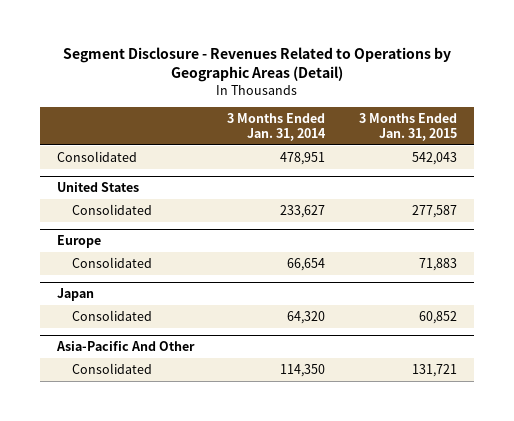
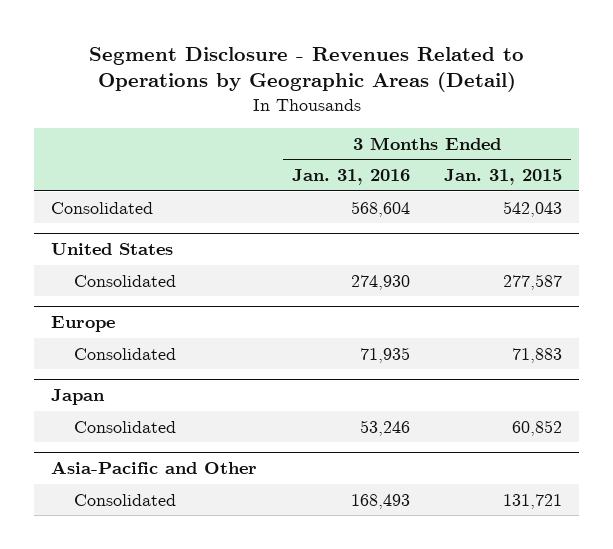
[227,113,327,141] 3 Months Ended Jan. 31, 2014 -> none
none -> [291,169,410,186] Jan. 31, 2016
[55,341,195,352] Asia-Pacific And Other -> [51,460,258,474] Asia-Pacific and Other

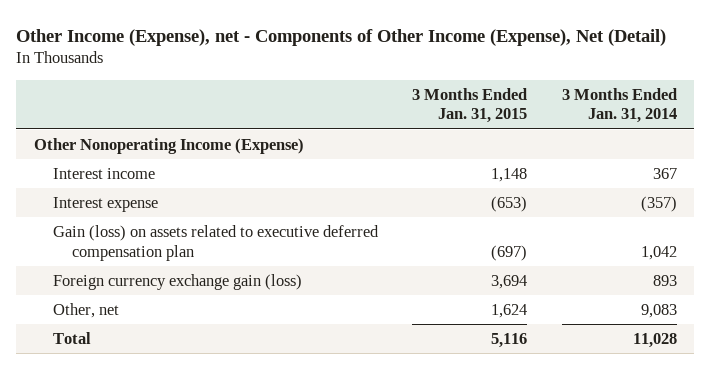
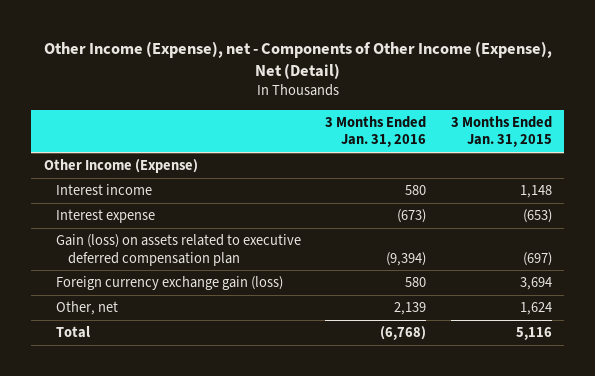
[562,87,678,124] 3 Months Ended Jan. 31, 2014 -> none
none -> [325,116,427,148] 3 Months Ended Jan. 31, 2016
[33,137,304,154] Other Nonoperating Income (Expense) -> [43,159,198,174] Other Income (Expense)

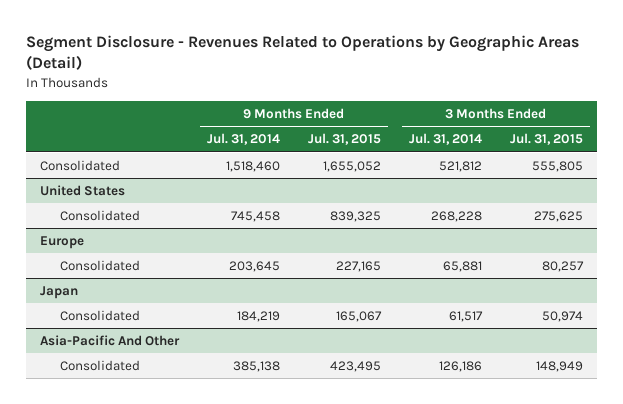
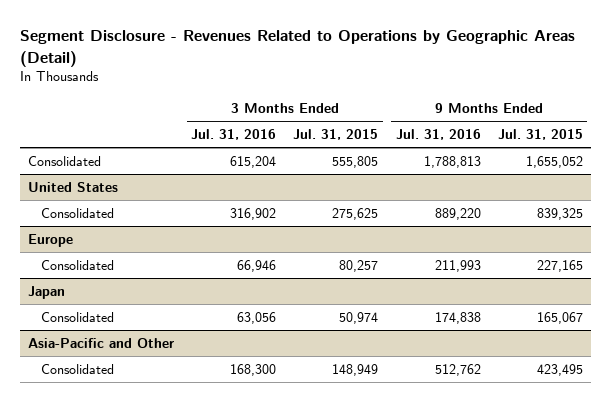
[206,133,280,146] Jul. 31, 2014 -> none
[409,133,483,146] Jul. 31, 2014 -> none
none -> [191,129,277,141] Jul. 31, 2016
none -> [395,129,481,141] Jul. 31, 2016
[39,335,180,347] Asia-Pacific And Other -> [28,337,175,348] Asia-Pacific and Other

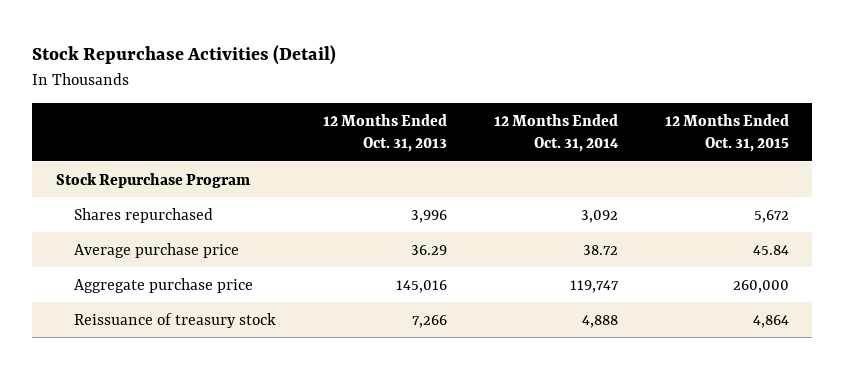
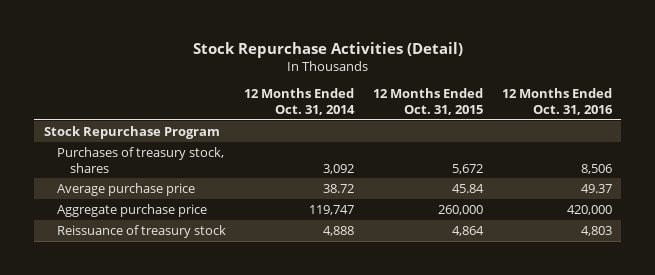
[322,113,447,153] 12 Months Ended Oct. 31, 2013 -> none
none -> [501,88,613,115] 12 Months Ended Oct. 31, 2016
[73,207,213,223] Shares repurchased -> [56,146,224,173] Purchases of treasury stock, shares

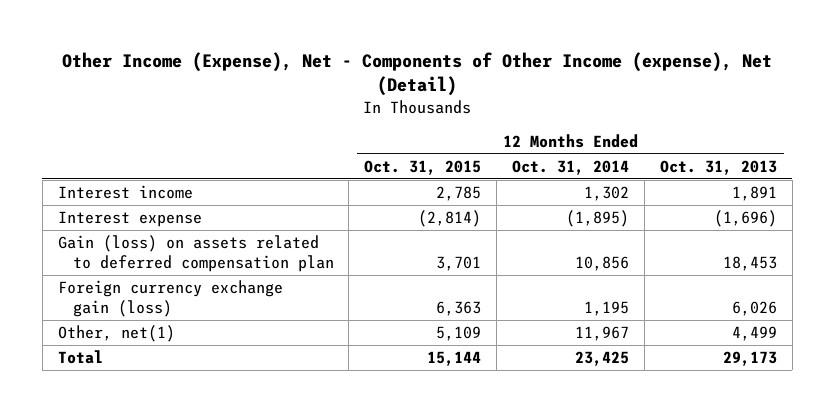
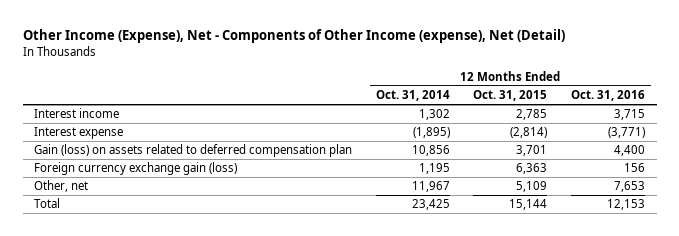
[659,159,777,175] Oct. 31, 2013 -> none
none -> [570,90,645,102] Oct. 31, 2016
[57,325,175,343] Other, net(1) -> [34,180,89,193] Other, net

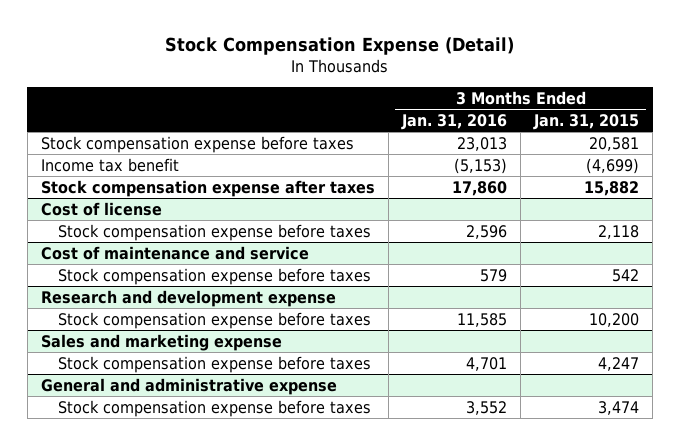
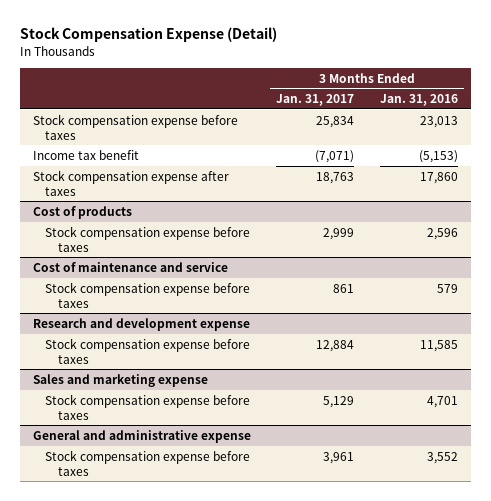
[533,113,640,130] Jan. 31, 2015 -> none
none -> [276,94,355,107] Jan. 31, 2017
[40,201,162,216] Cost of license -> [32,205,132,219] Cost of products

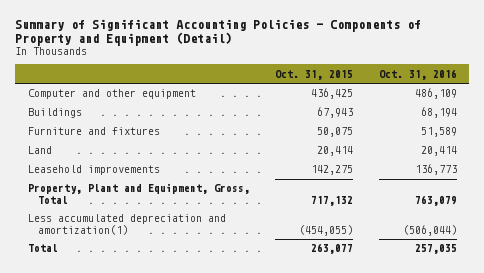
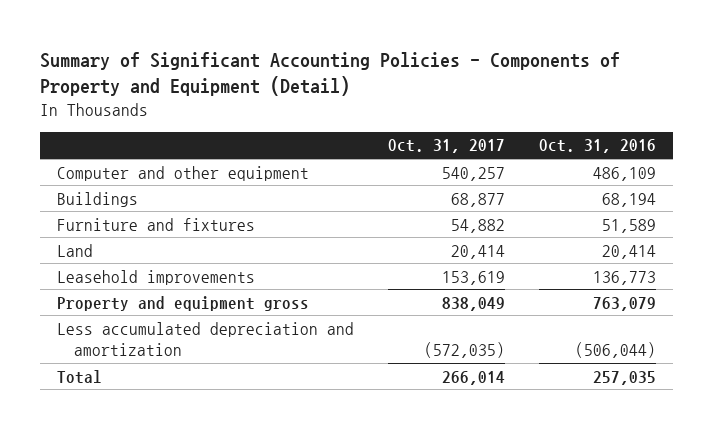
[275,69,354,80] Oct. 31, 2015 -> none
none -> [388,139,506,154] Oct. 31, 2017
[27,183,250,205] Property, Plant and Equipment, Gross, Total -> [57,295,310,311] Property and equipment gross
[27,214,226,236] Less accumulated depreciation and amortization(1) -> [57,321,355,356] Less accumulated depreciation and amortization

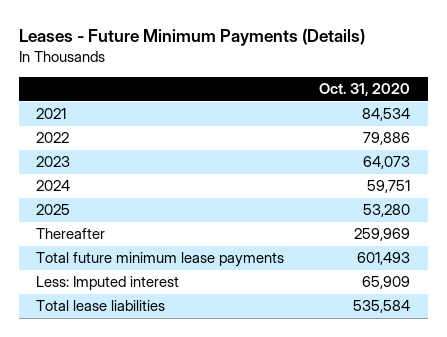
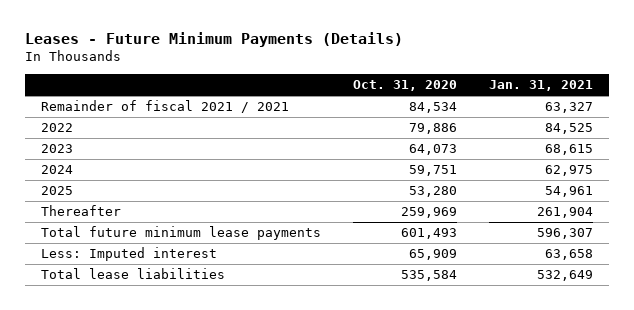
none -> [489,80,594,92] Jan. 31, 2021
[36,108,67,120] 2021 -> [40,100,289,114] Remainder of fiscal 2021 / 2021

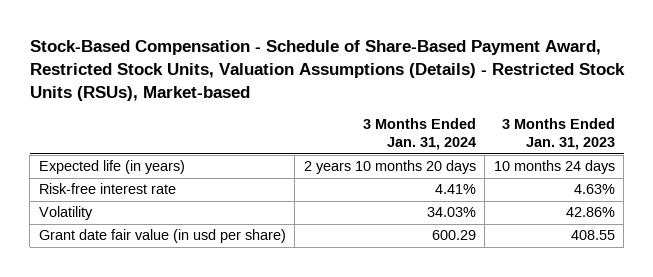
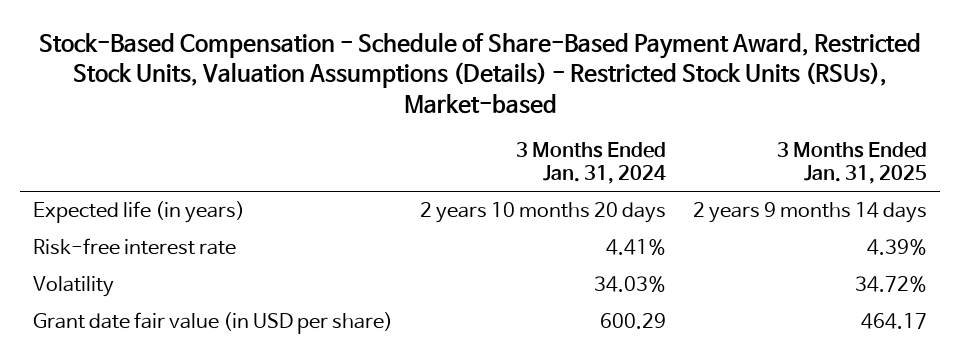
[501,118,615,151] 3 Months Ended Jan. 31, 2023 -> none
none -> [776,142,927,185] 3 Months Ended Jan. 31, 2025
[38,229,286,244] Grant date fair value (in usd per share) -> [33,312,394,335] Grant date fair value (in USD per share)

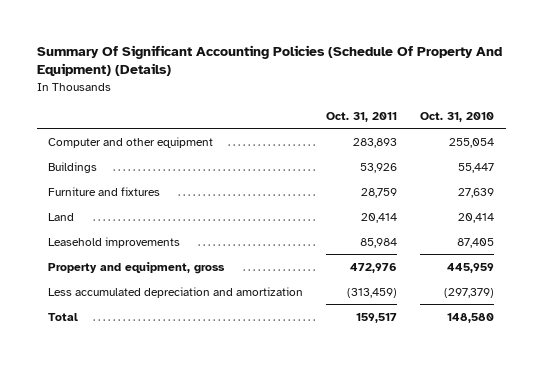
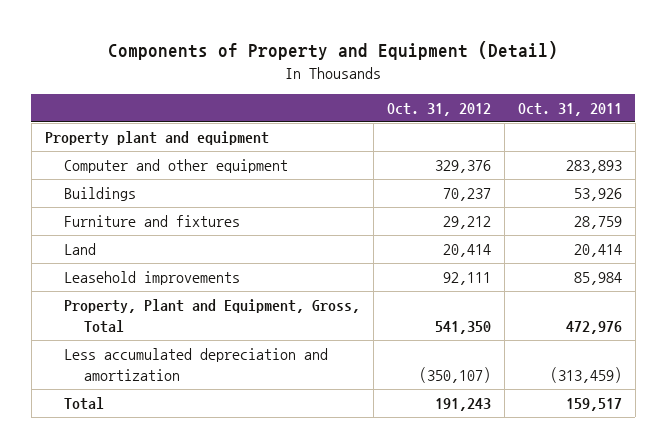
[36,44,502,77] Summary Of Significant Accounting Policies (Schedule Of Property And Equipment) (Details) -> [108,41,559,61] Components of Property and Equipment (Detail)
[420,111,495,122] Oct. 31, 2010 -> none
none -> [387,103,492,117] Oct. 31, 2012
none -> [44,131,269,146] Property plant and equipment
[48,261,226,274] Property and equipment, gross -> [64,299,361,333] Property, Plant and Equipment, Gross, Total

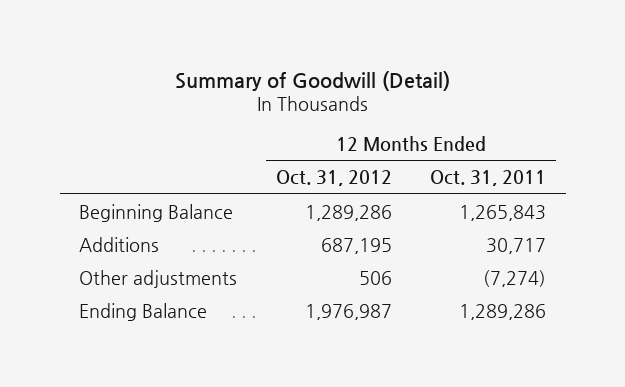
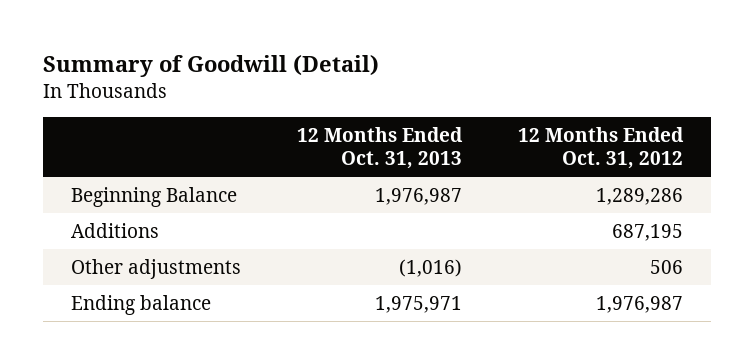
[430,170,547,187] Oct. 31, 2011 -> none
none -> [297,126,464,170] 12 Months Ended Oct. 31, 2013
[78,302,207,321] Ending Balance -> [70,294,211,315] Ending balance

